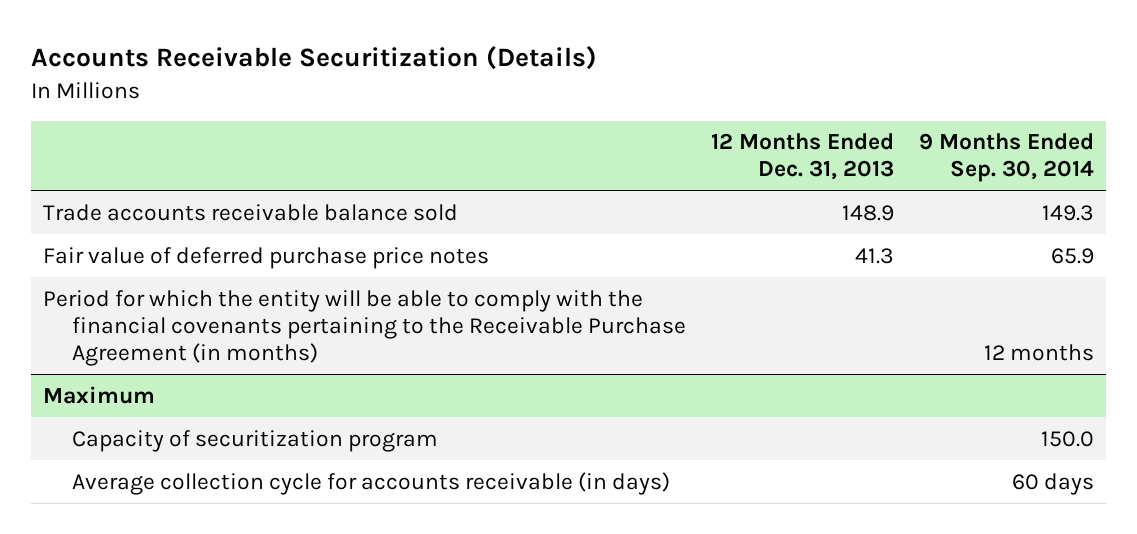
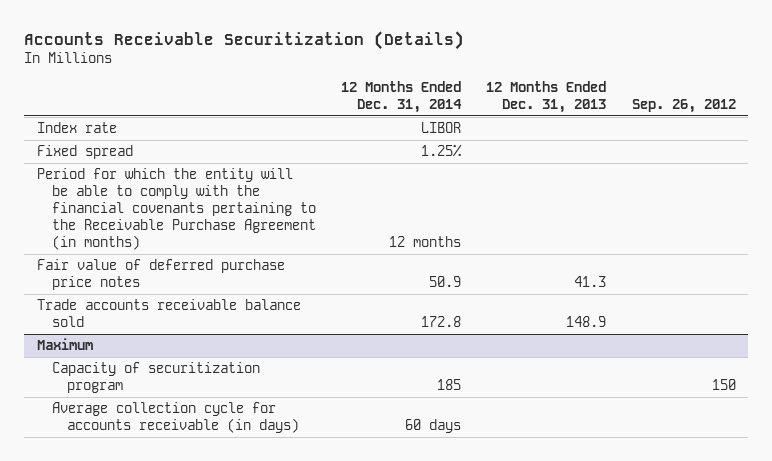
[919,133,1095,183] 9 Months Ended Sep. 30, 2014 -> none
none -> [341,81,463,114] 12 Months Ended Dec. 31, 2014
none -> [631,99,736,114] Sep. 26, 2012
none -> [36,122,117,134] Index rate
none -> [36,145,133,160] Fixed spread
[43,246,490,269] Fair value of deferred purchase price notes -> [36,259,285,291] Fair value of deferred purchase price notes
[43,203,459,221] Trade accounts receivable balance sold -> [36,299,301,328] Trade accounts receivable balance sold

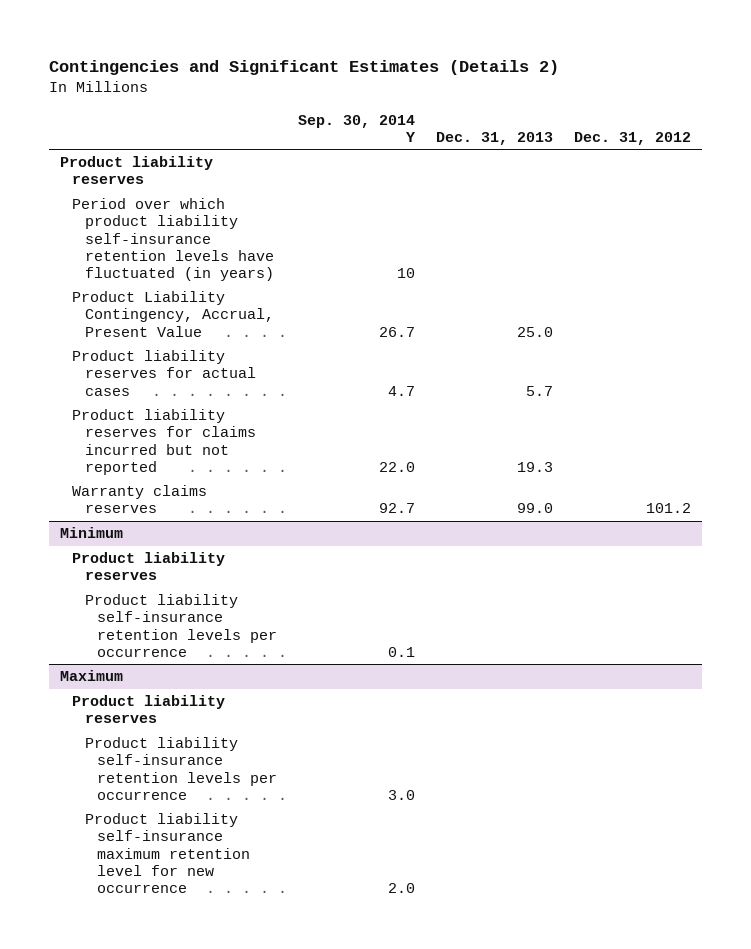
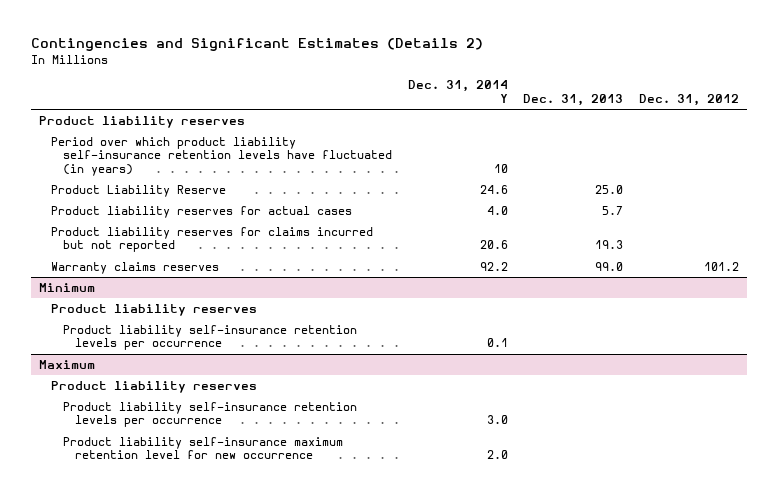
[297,114,415,142] Sep. 30, 2014 Y -> none
none -> [407,80,508,104] Dec. 31, 2014 Y
[72,291,274,337] Product Liability Contingency, Accrual, Present Value -> [50,184,226,197] Product Liability Reserve

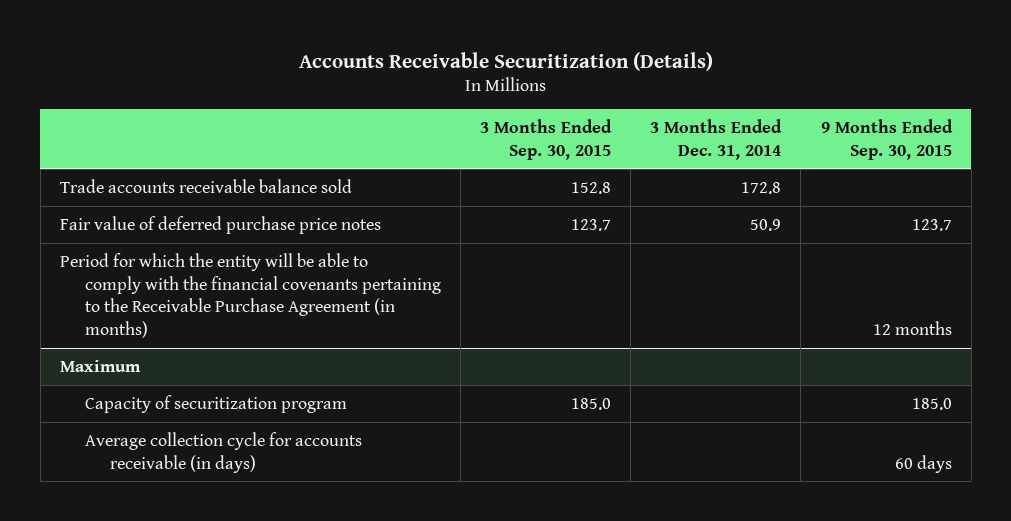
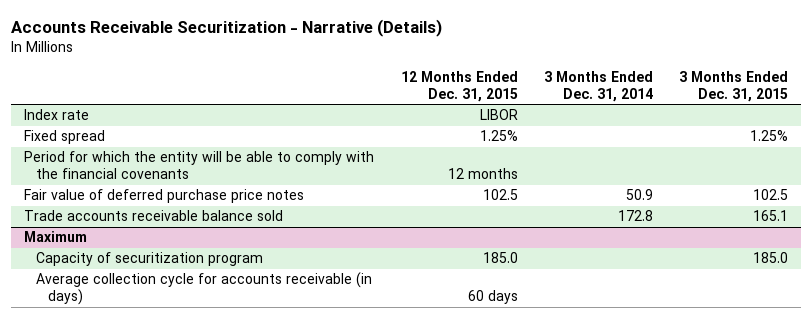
[298,51,713,71] Accounts Receivable Securitization (Details) -> [11,19,443,38] Accounts Receivable Securitization - Narrative (Details)
[480,118,613,160] 3 Months Ended Sep. 30, 2015 -> none
[820,118,953,160] 9 Months Ended Sep. 30, 2015 -> none
none -> [400,70,518,102] 12 Months Ended Dec. 31, 2015
none -> [678,70,788,102] 3 Months Ended Dec. 31, 2015
none -> [24,109,90,121] Index rate
none -> [24,130,106,145] Fixed spread
none -> [24,151,375,180] Period for which the entity will be able to comply with the financial covenants
[59,252,441,339] Period for which the entity will be able to comply with the financial covenants pertaining to the Receivable Purchase Agreement (in months) -> none
[59,178,352,193] Trade accounts receivable balance sold -> [24,210,284,222] Trade accounts receivable balance sold

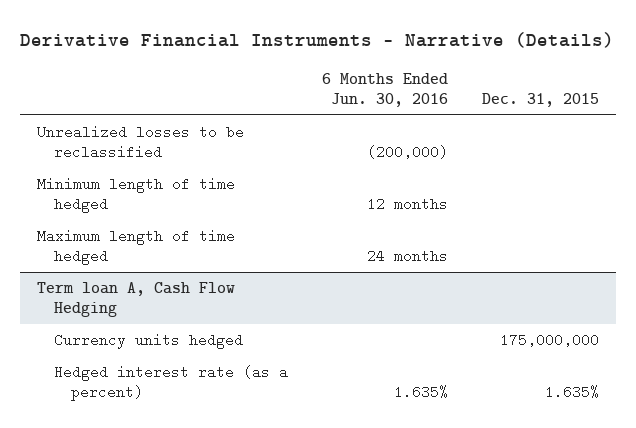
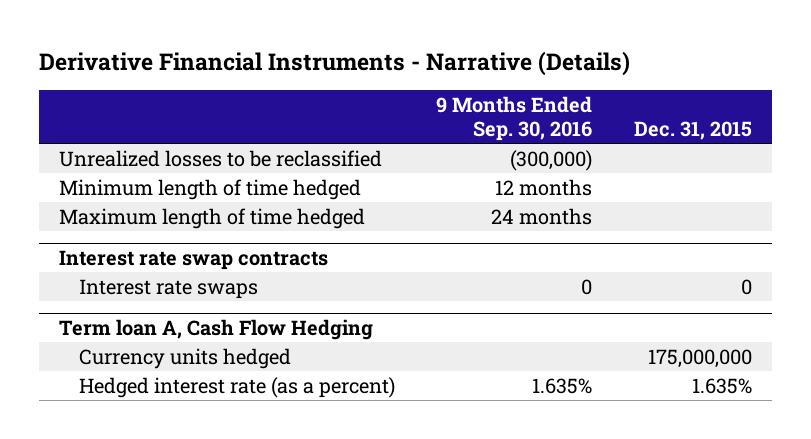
[321,73,448,107] 6 Months Ended Jun. 30, 2016 -> none
none -> [436,95,593,141] 9 Months Ended Sep. 30, 2016
none -> [59,250,329,271] Interest rate swap contracts
none -> [78,278,258,299] Interest rate swaps

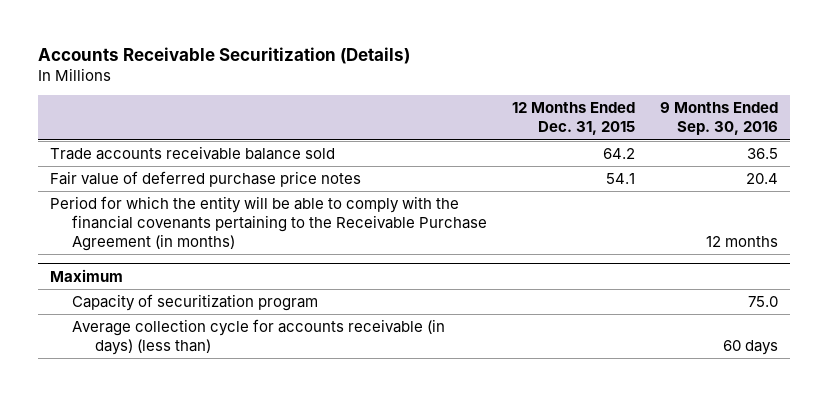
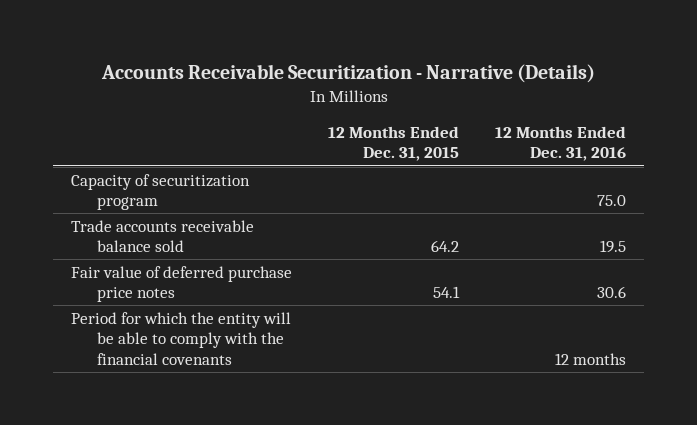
[37,46,410,64] Accounts Receivable Securitization (Details) -> [100,64,595,84] Accounts Receivable Securitization - Narrative (Details)
[659,102,778,136] 9 Months Ended Sep. 30, 2016 -> none
none -> [495,125,627,162] 12 Months Ended Dec. 31, 2016
none -> [71,173,251,211] Capacity of securitization program
[50,268,124,282] Maximum -> none
[72,293,319,311] Capacity of securitization program -> none
[72,318,446,356] Average collection cycle for accounts receivable (in days) (less than) -> none
[50,195,488,252] Period for which the entity will be able to comply with the financial covenants pertaining to the Receivable Purchase Agreement (in months) -> [71,311,292,365] Period for which the entity will be able to comply with the financial covenants

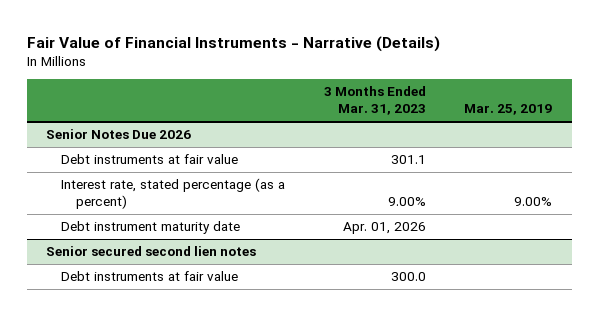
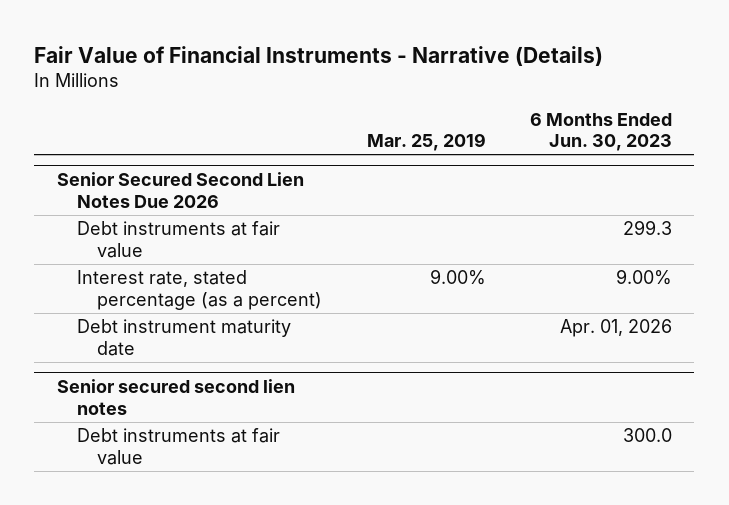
[323,86,426,116] 3 Months Ended Mar. 31, 2023 -> none
none -> [530,112,673,152] 6 Months Ended Jun. 30, 2023
[46,129,192,140] Senior Notes Due 2026 -> [56,172,304,208] Senior Secured Second Lien Notes Due 2026

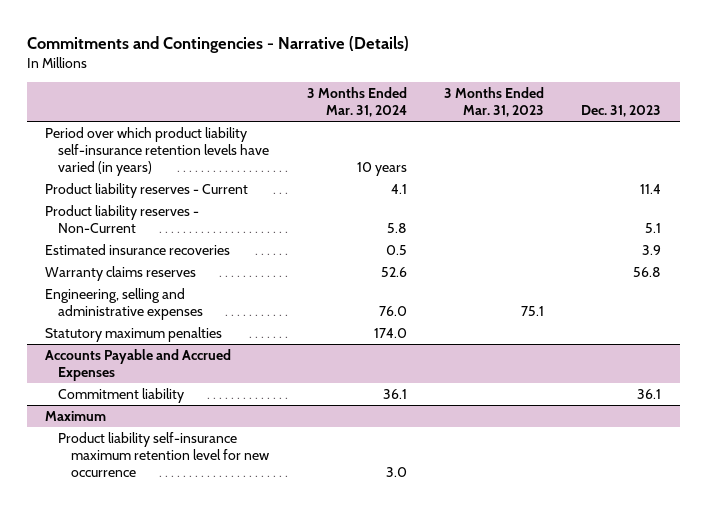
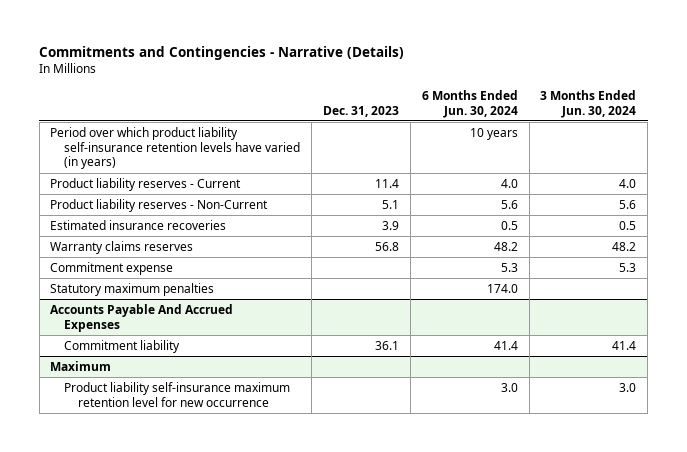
[306,87,407,118] 3 Months Ended Mar. 31, 2024 -> none
[443,87,544,118] 3 Months Ended Mar. 31, 2023 -> none
none -> [421,89,518,118] 6 Months Ended Jun. 30, 2024
none -> [540,89,637,118] 3 Months Ended Jun. 30, 2024
[45,288,204,320] Engineering, selling and administrative expenses -> none
none -> [50,261,174,275] Commitment expense
[45,349,232,381] Accounts Payable and Accrued Expenses -> [50,303,234,332] Accounts Payable And Accrued Expenses

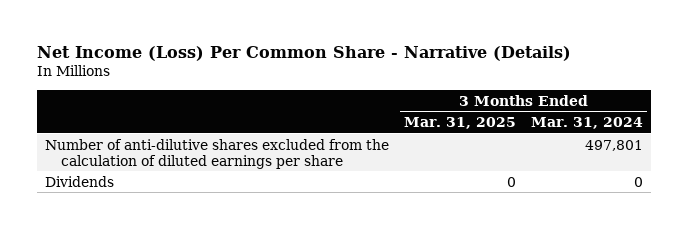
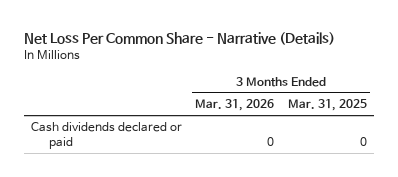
[37,46,572,62] Net Income (Loss) Per Common Share - Narrative (Details) -> [24,31,336,45] Net Loss Per Common Share - Narrative (Details)
[531,116,644,129] Mar. 31, 2024 -> none
none -> [195,99,275,112] Mar. 31, 2026
[44,138,389,169] Number of anti-dilutive shares excluded from the calculation of diluted earnings per share -> none
[44,175,114,187] Dividends -> [30,122,182,150] Cash dividends declared or paid

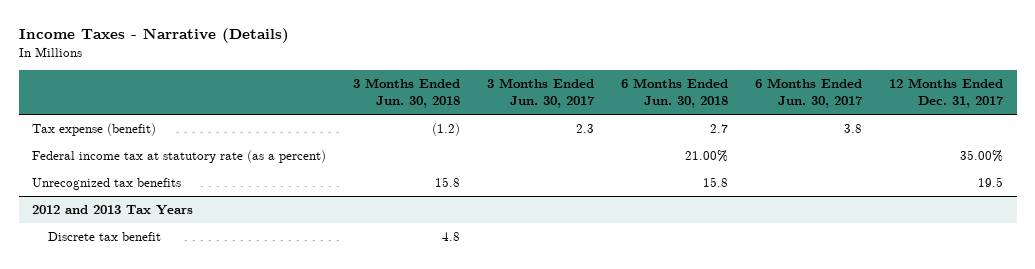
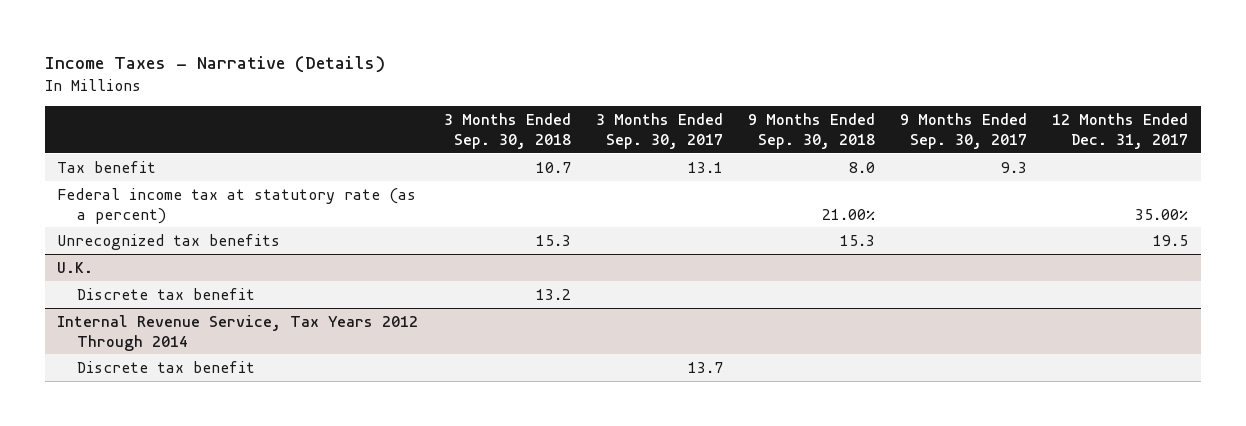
[353,78,461,109] 3 Months Ended Jun. 30, 2018 -> none
[487,78,596,109] 3 Months Ended Jun. 30, 2017 -> none
[621,78,729,109] 6 Months Ended Jun. 30, 2018 -> none
[755,78,864,109] 6 Months Ended Jun. 30, 2017 -> none
none -> [443,113,571,150] 3 Months Ended Sep. 30, 2018
none -> [595,113,723,150] 3 Months Ended Sep. 30, 2017
none -> [747,113,875,150] 9 Months Ended Sep. 30, 2018
none -> [900,113,1028,150] 9 Months Ended Sep. 30, 2017
[32,122,157,136] Tax expense (benefit) -> [57,160,157,173] Tax benefit
[32,204,194,215] 2012 and 2013 Tax Years -> none
[48,231,162,241] Discrete tax benefit -> none
none -> [57,261,94,273] U.K.
none -> [76,287,255,300] Discrete tax benefit
none -> [57,314,419,351] Internal Revenue Service, Tax Years 2012 Through 2014
none -> [76,360,255,373] Discrete tax benefit

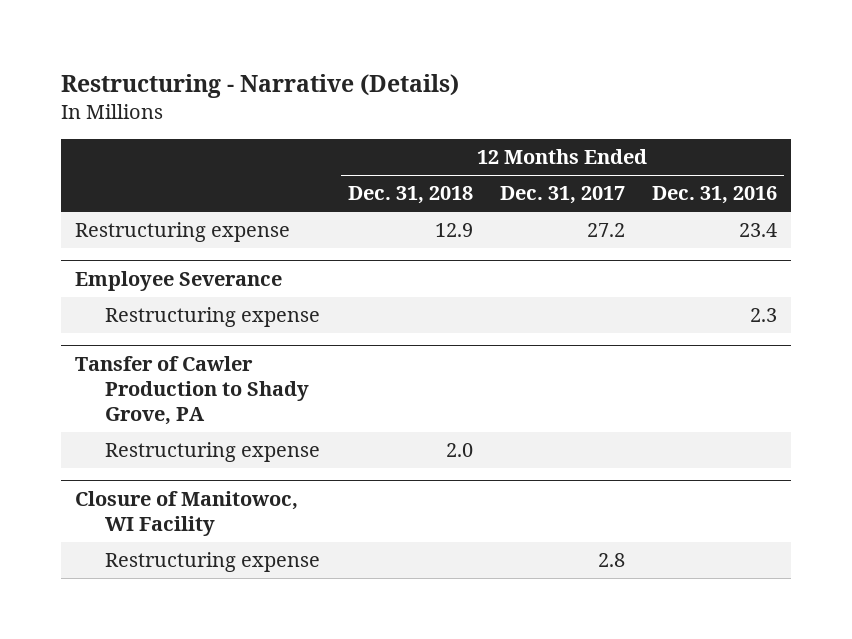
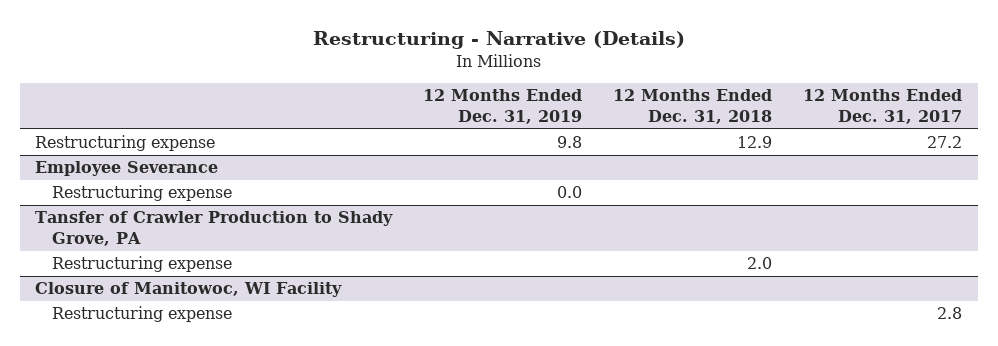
[651,186,777,205] Dec. 31, 2016 -> none
none -> [423,89,583,124] 12 Months Ended Dec. 31, 2019
[74,355,310,425] Tansfer of Cawler Production to Shady Grove, PA -> [35,211,394,247] Tansfer of Crawler Production to Shady Grove, PA

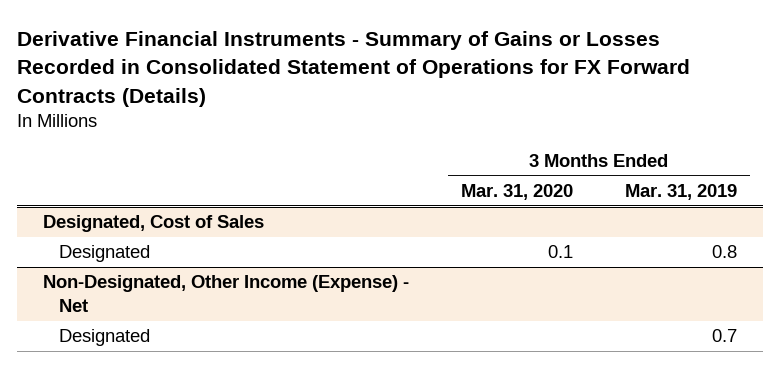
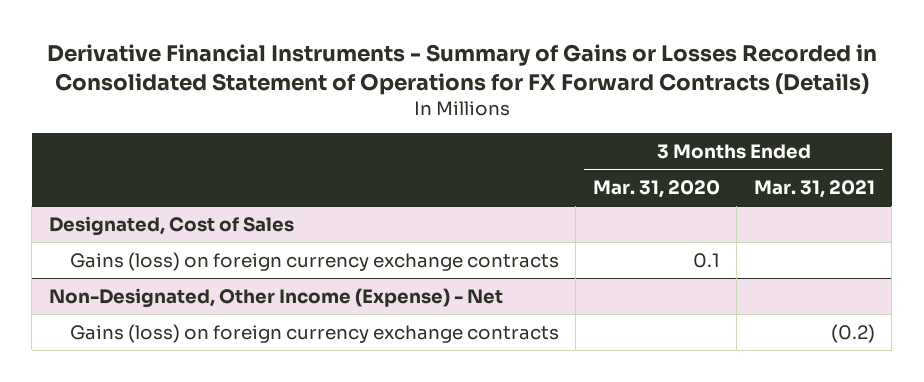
[625,184,738,201] Mar. 31, 2019 -> none
none -> [753,179,875,198] Mar. 31, 2021
[59,245,151,263] Designated -> [69,251,559,271] Gains (loss) on foreign currency exchange contracts
[59,329,151,347] Designated -> [69,323,559,343] Gains (loss) on foreign currency exchange contracts

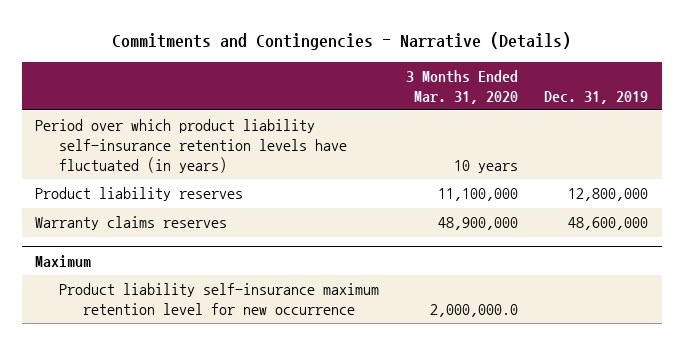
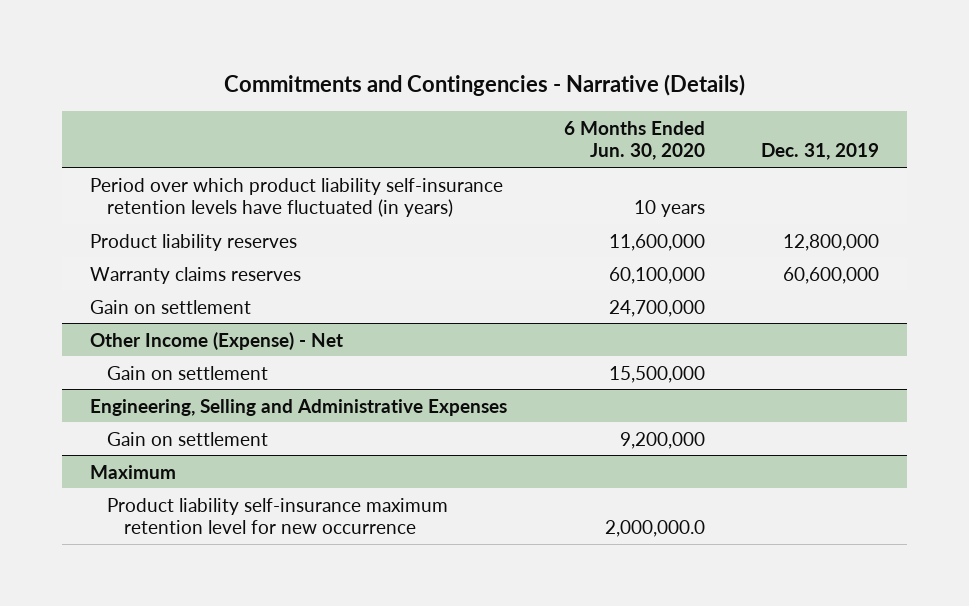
[405,69,518,104] 3 Months Ended Mar. 31, 2020 -> none
none -> [563,120,705,161] 6 Months Ended Jun. 30, 2020
[568,217,649,231] 48,600,000 -> [782,266,879,284] 60,600,000
none -> [90,299,252,314] Gain on settlement
none -> [90,331,344,350] Other Income (Expense) - Net
none -> [106,365,268,380] Gain on settlement
none -> [90,398,508,416] Engineering, Selling and Administrative Expenses
none -> [106,431,268,446] Gain on settlement

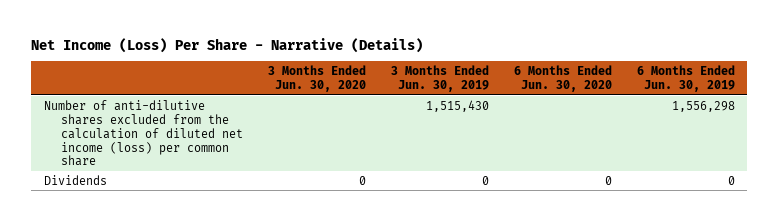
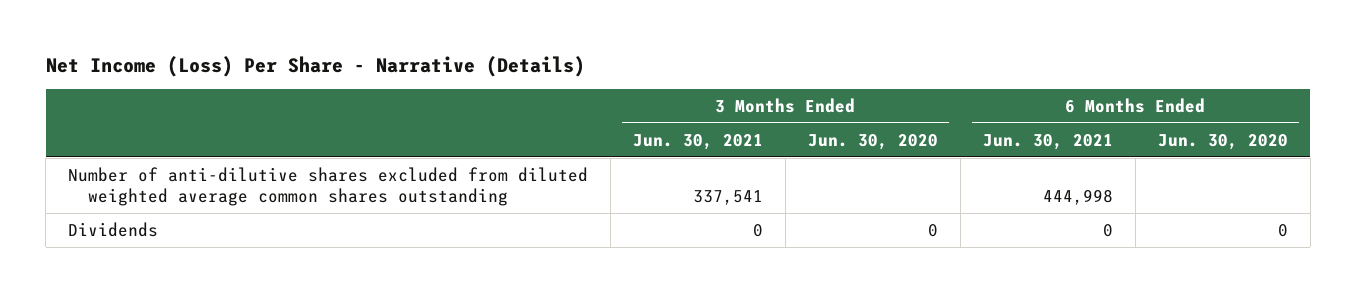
[390,65,489,93] 3 Months Ended Jun. 30, 2019 -> none
[636,65,735,93] 6 Months Ended Jun. 30, 2019 -> none
none -> [632,133,763,150] Jun. 30, 2021
none -> [982,133,1113,150] Jun. 30, 2021
[43,99,244,167] Number of anti-dilutive shares excluded from the calculation of diluted net income (loss) per common share -> [68,166,589,207] Number of anti-dilutive shares excluded from diluted weighted average common shares outstanding

